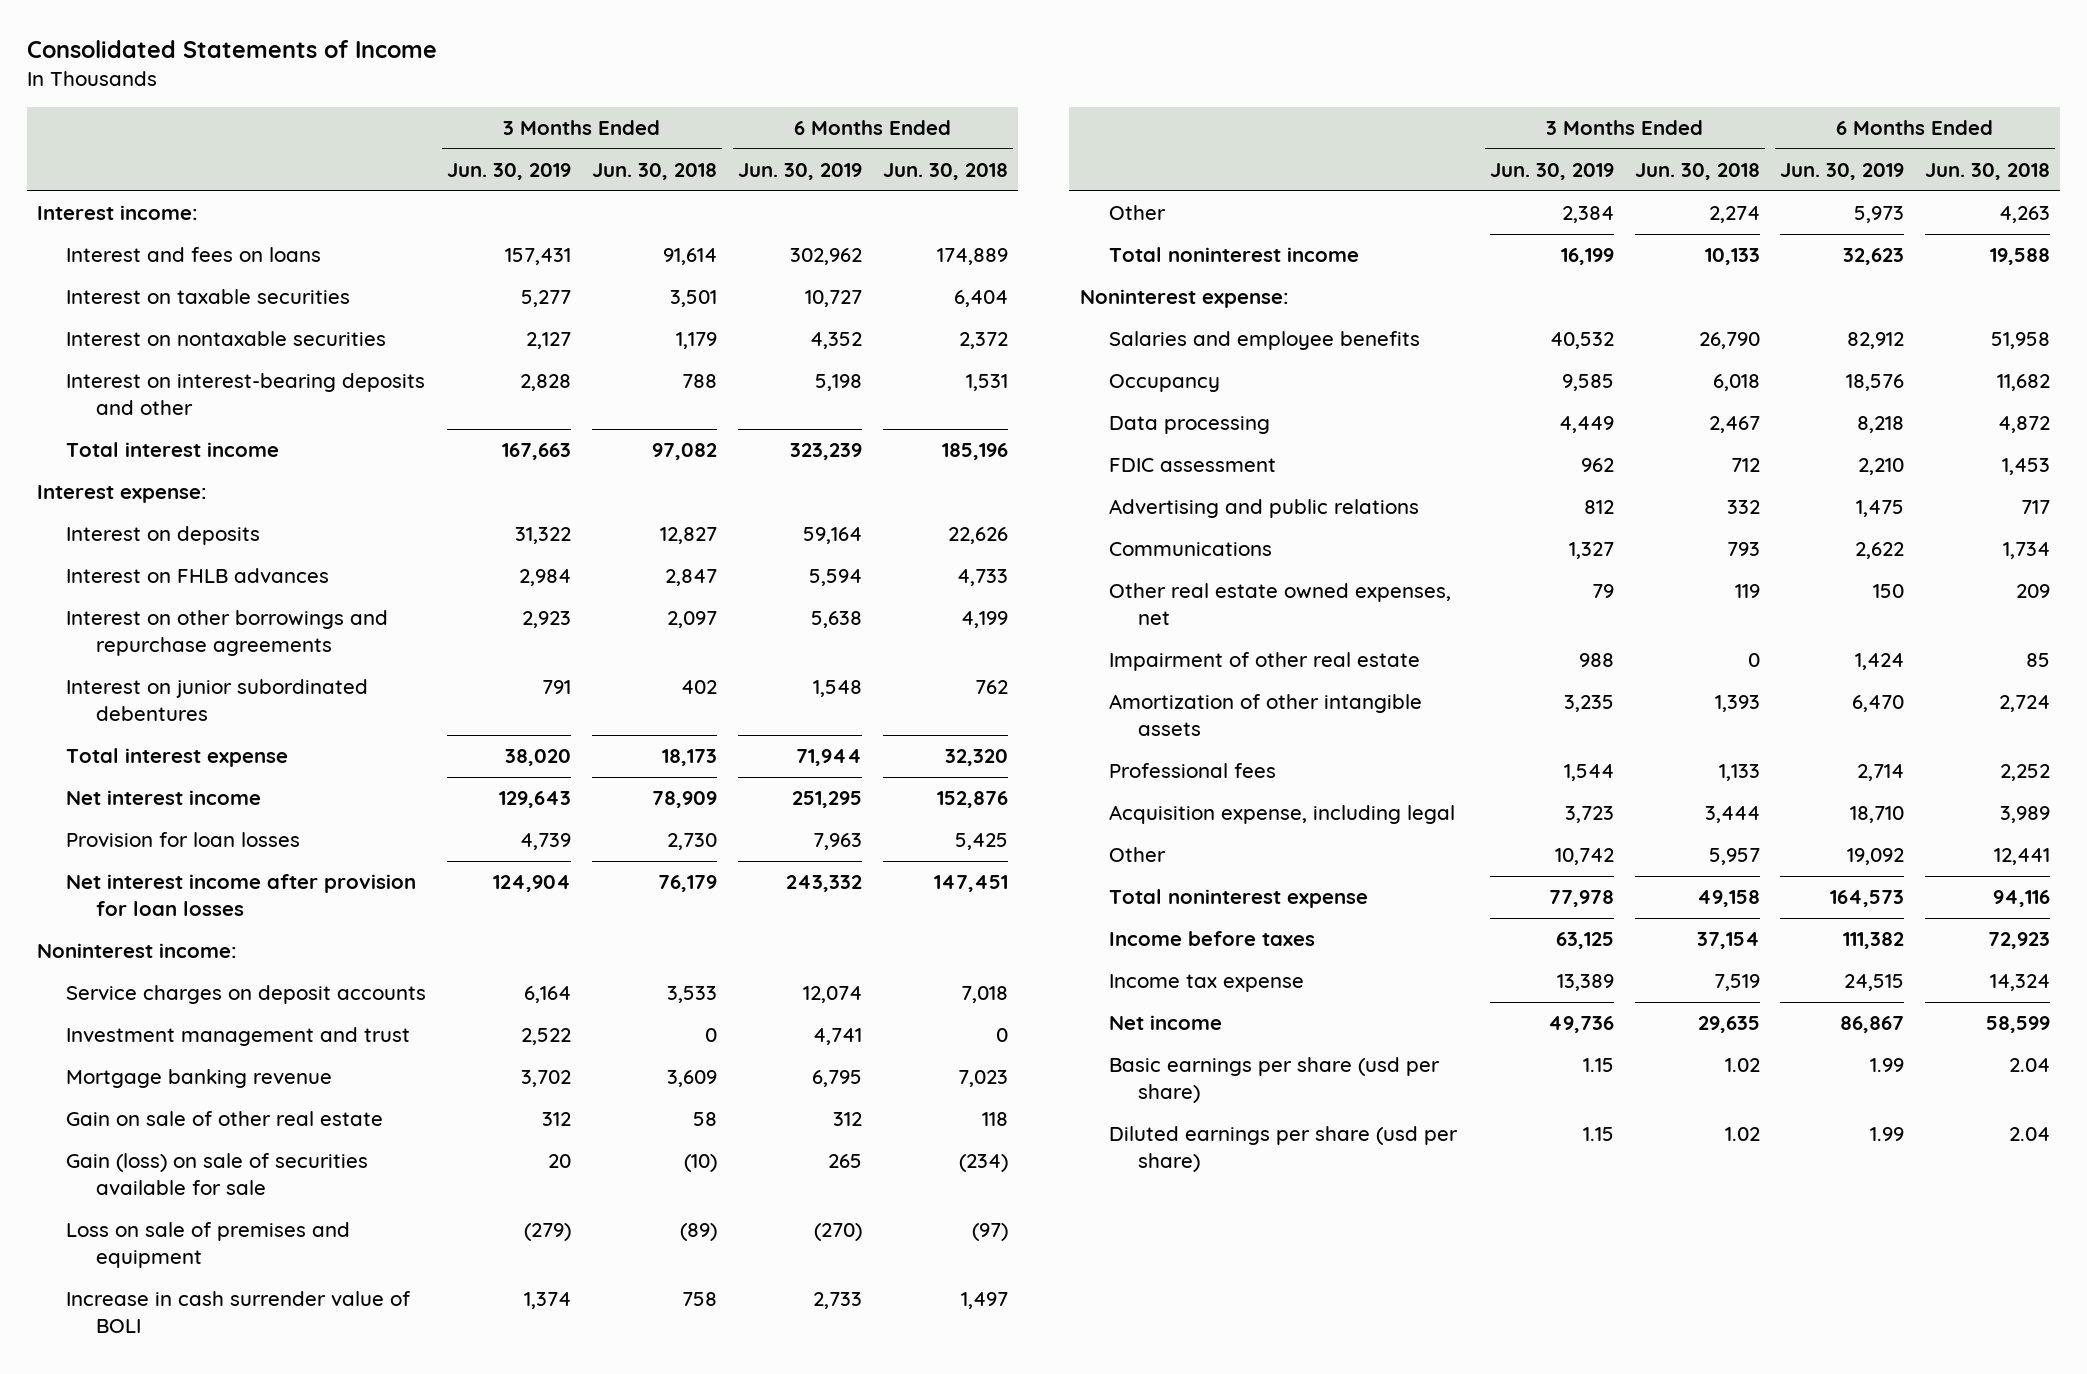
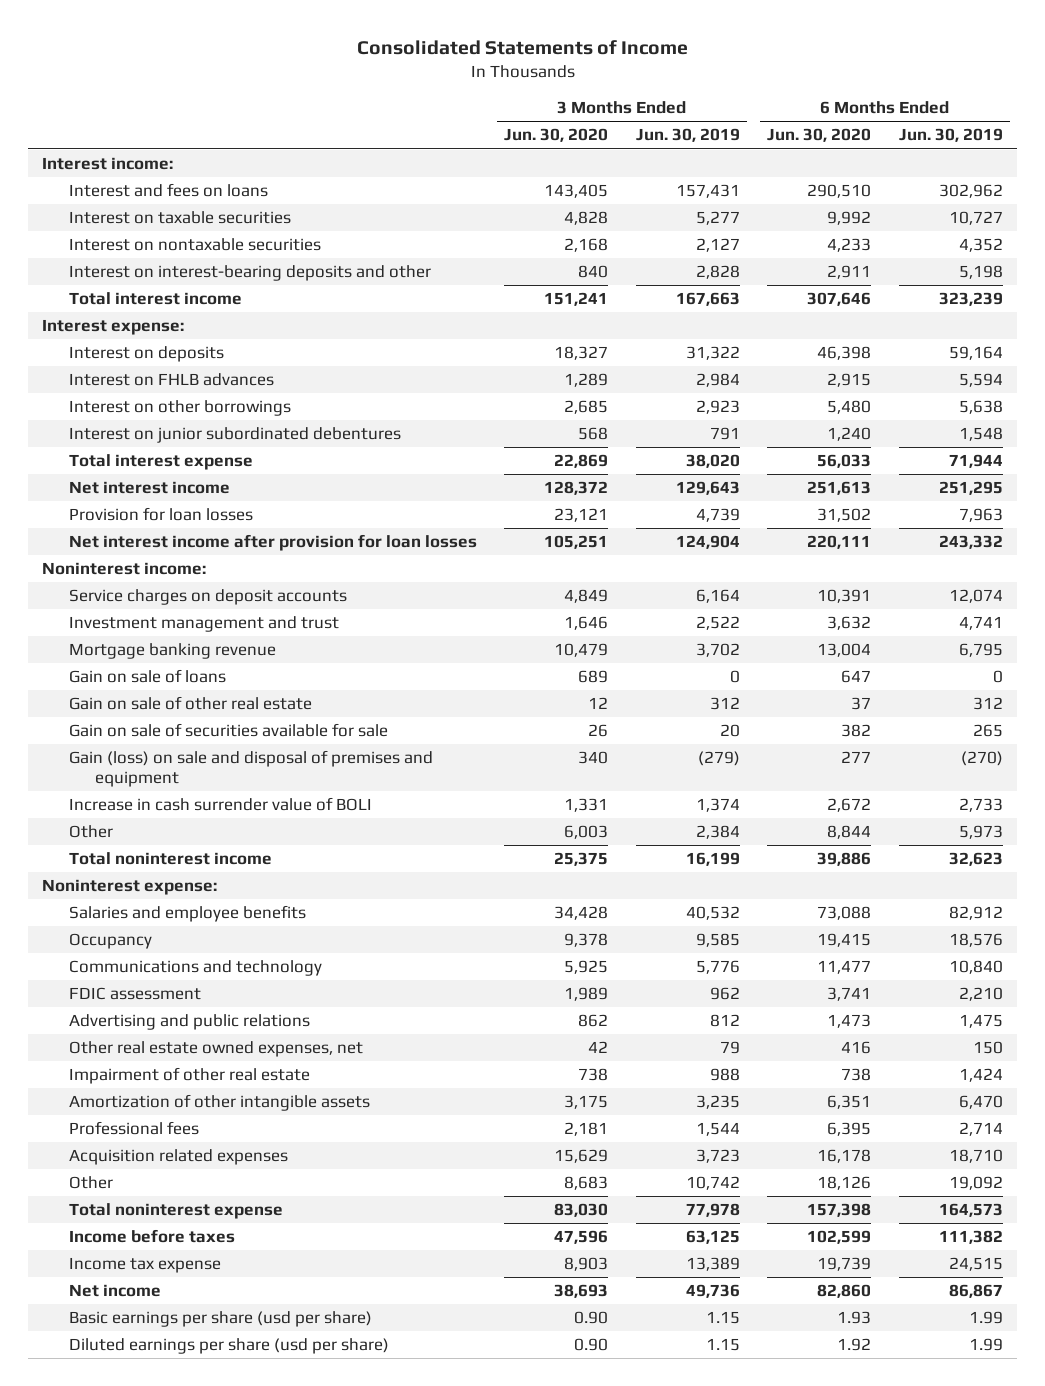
[592,163,718,181] Jun. 30, 2018 -> none
[882,163,1008,181] Jun. 30, 2018 -> none
none -> [504,128,609,143] Jun. 30, 2020
none -> [767,128,872,143] Jun. 30, 2020
[66,610,389,656] Interest on other borrowings and repurchase agreements -> [68,400,291,417] Interest on other borrowings
none -> [68,669,226,684] Gain on sale of loans
[66,1153,369,1195] Gain (loss) on sale of securities available for sale -> [68,723,388,738] Gain on sale of securities available for sale
[66,1222,351,1268] Loss on sale of premises and equipment -> [68,750,433,787] Gain (loss) on sale and disposal of premises and equipment
[1108,416,1270,435] Data processing -> none
none -> [68,960,322,977] Communications and technology
[1108,542,1272,557] Communications -> none
[1108,805,1455,825] Acquisition expense, including legal -> [68,1149,288,1166] Acquisition related expenses

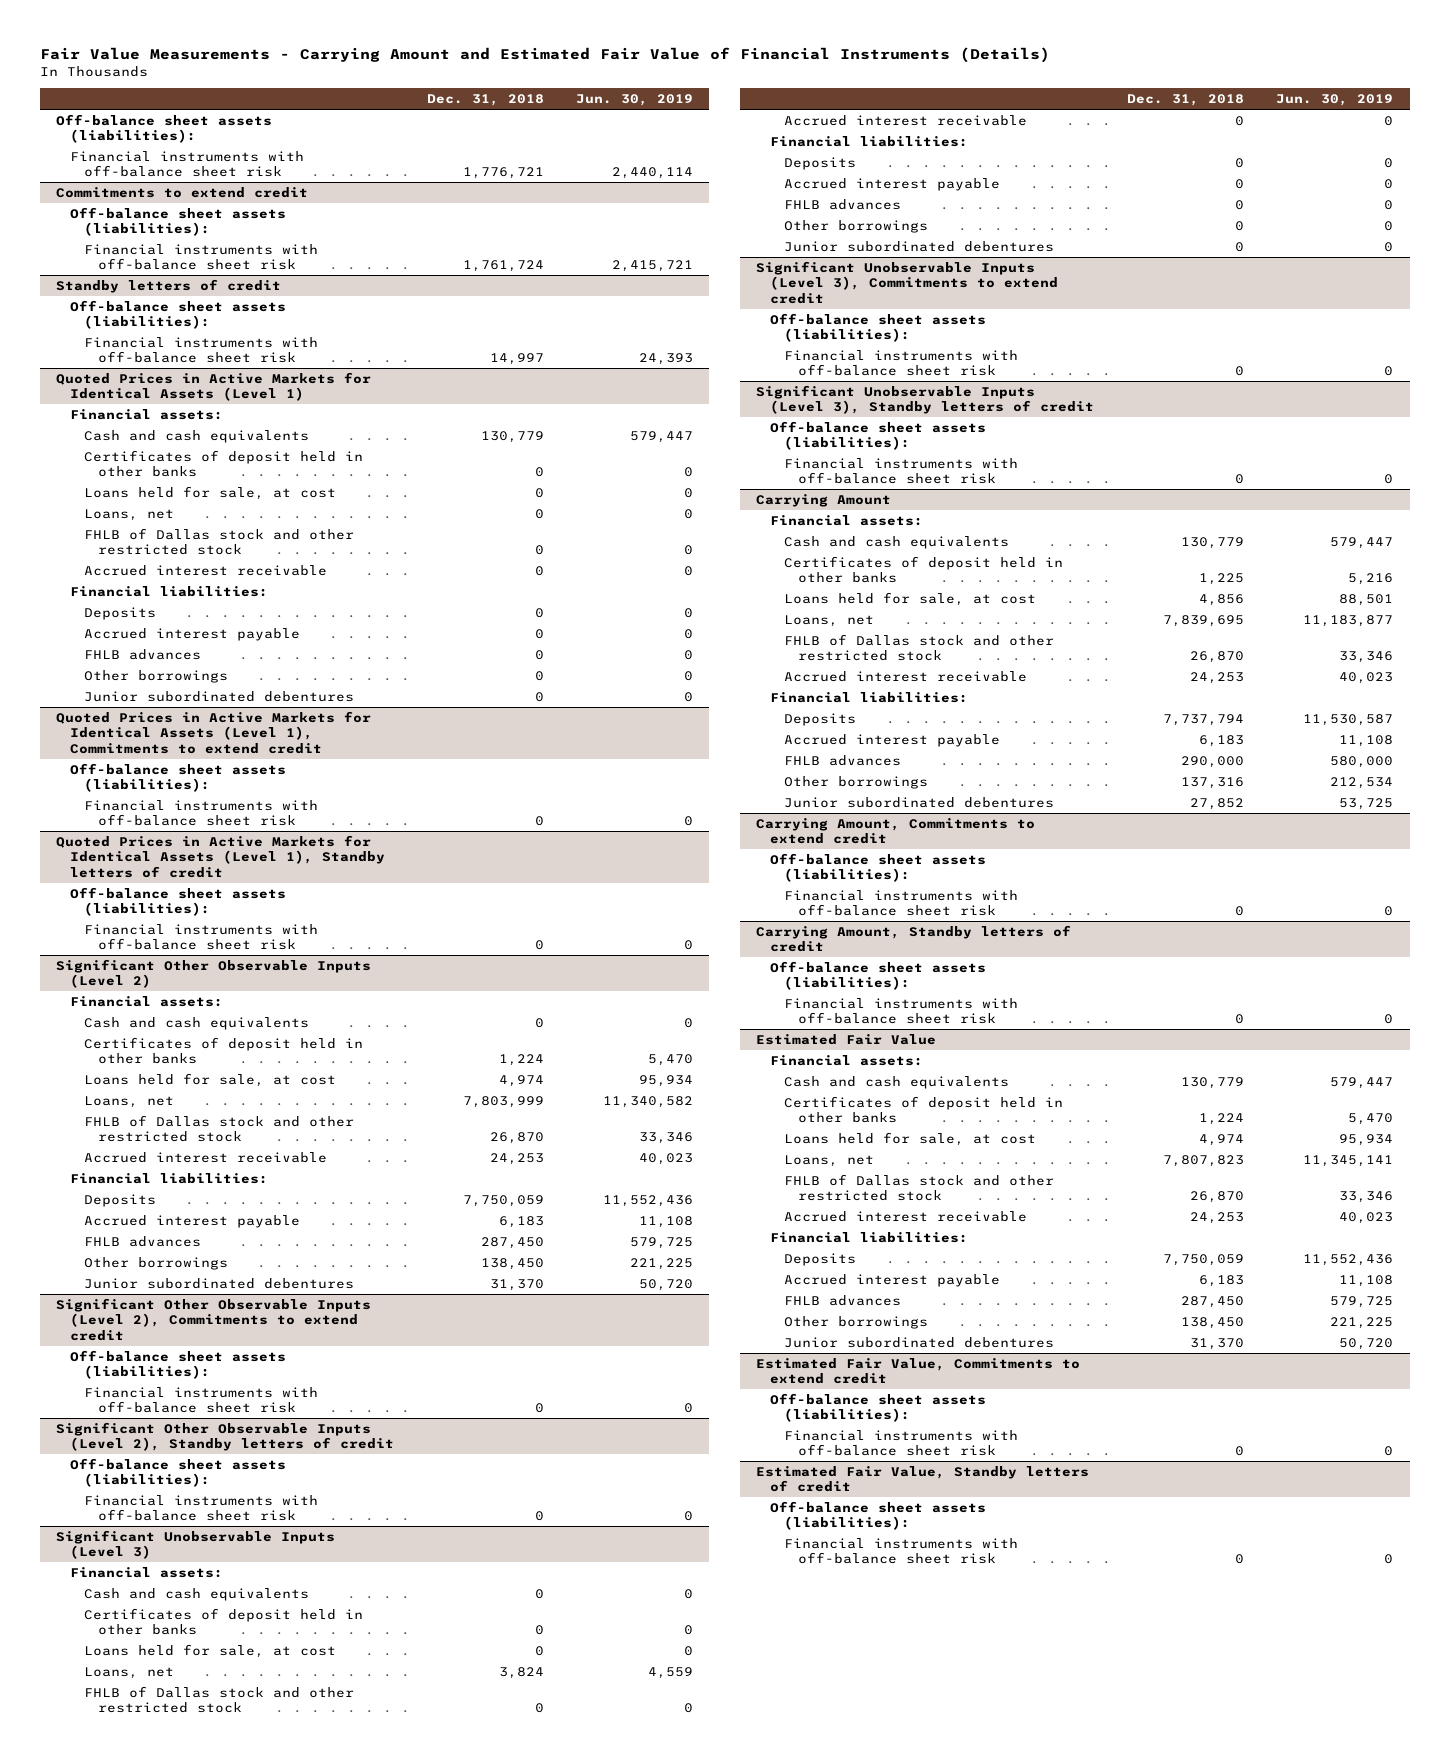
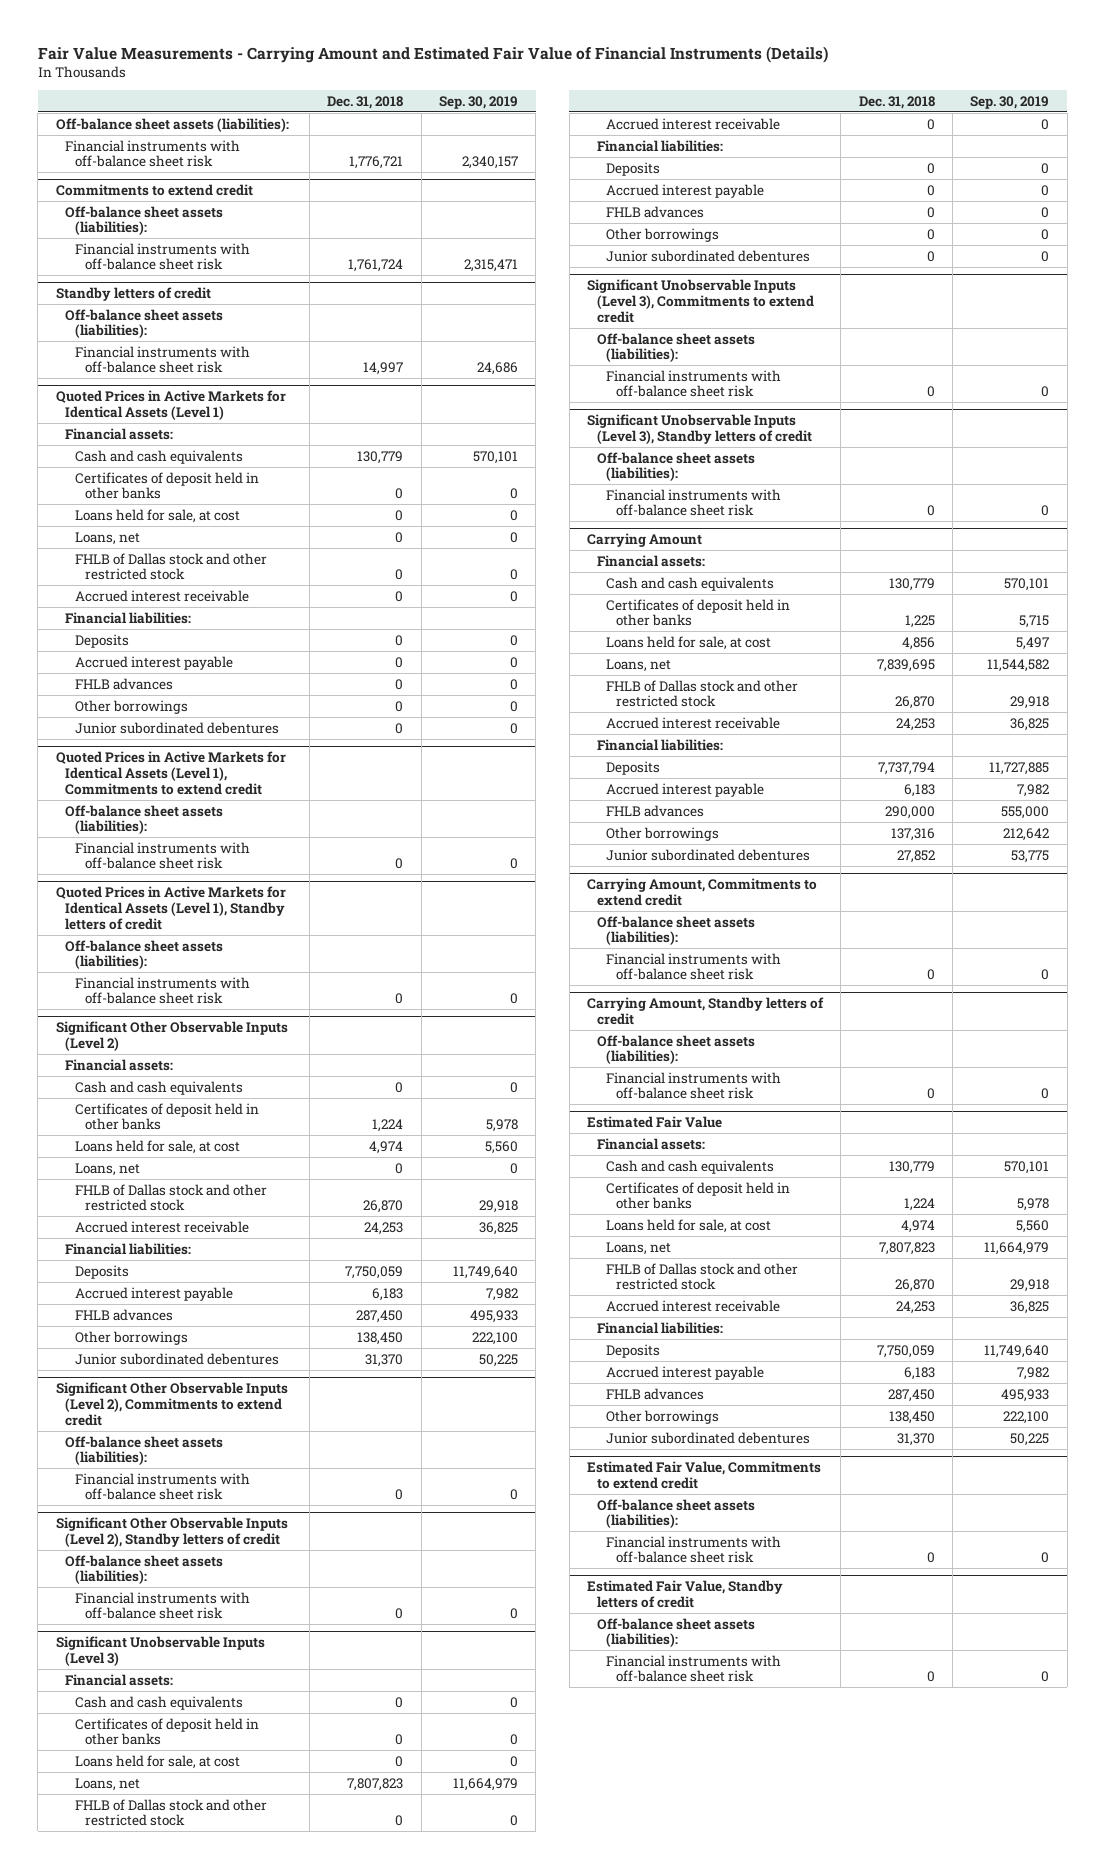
[576,94,694,107] Jun. 30, 2019 -> none
none -> [438,95,518,109] Sep. 30, 2019
[462,1095,544,1108] 7,803,999 -> [395,1162,404,1174] 0
[498,1666,544,1679] 3,824 -> [347,1777,404,1791] 7,807,823

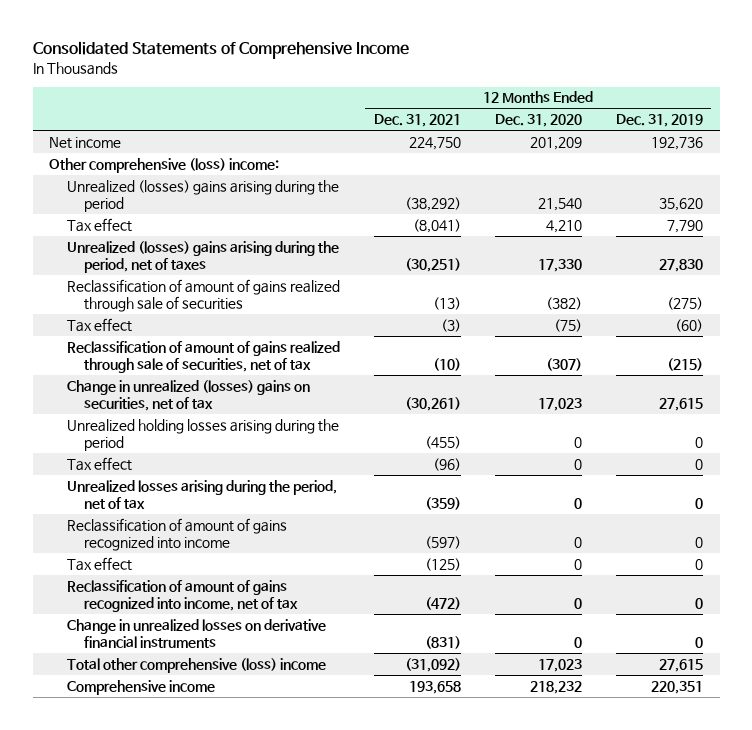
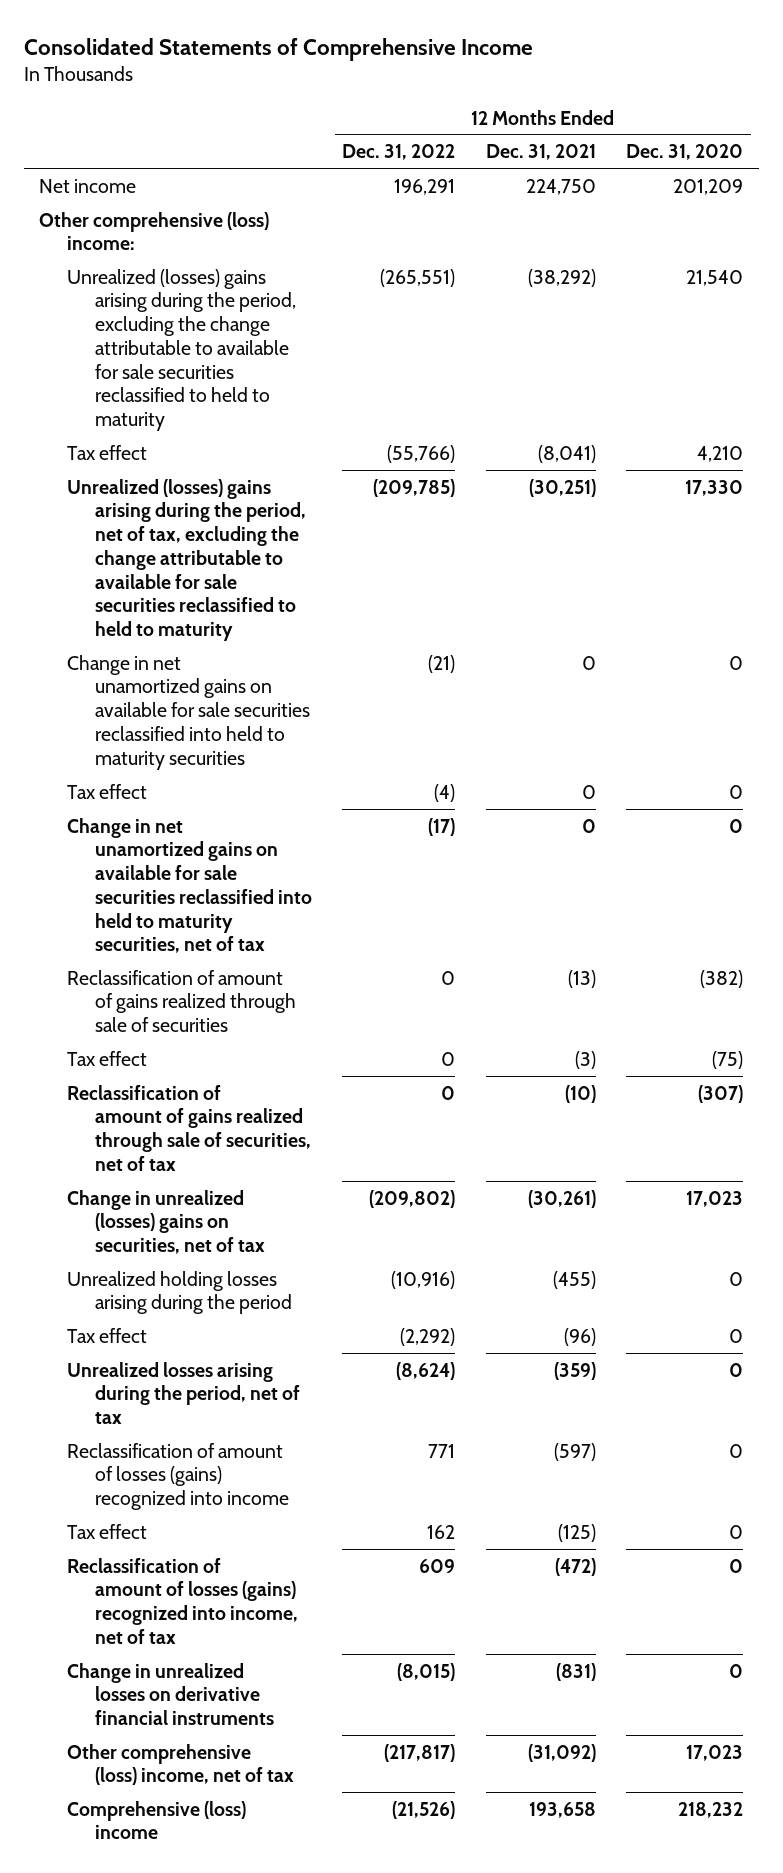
[615,114,703,128] Dec. 31, 2019 -> none
none -> [342,144,456,161] Dec. 31, 2022
[66,179,339,213] Unrealized (losses) gains arising during the period -> [67,268,296,432] Unrealized (losses) gains arising during the period, excluding the change attributable to available for sale securities reclassified to held to maturity
[66,240,339,274] Unrealized (losses) gains arising during the period, net of taxes -> [67,478,306,642] Unrealized (losses) gains arising during the period, net of tax, excluding the change attributable to available for sale securities reclassified to held to maturity
none -> [67,654,310,770] Change in net unamortized gains on available for sale securities reclassified into held to maturity securities
none -> [67,783,148,799] Tax effect
none -> [67,817,312,954] Change in net unamortized gains on available for sale securities reclassified into held to maturity securities, net of tax
[66,517,287,552] Reclassification of amount of gains recognized into income -> [67,1442,289,1511] Reclassification of amount of losses (gains) recognized into income
[66,579,299,613] Reclassification of amount of gains recognized into income, net of tax -> [67,1557,298,1644] Reclassification of amount of losses (gains) recognized into income, net of tax
[66,657,326,673] Total other comprehensive (loss) income -> [67,1743,294,1786] Other comprehensive (loss) income, net of tax
[66,679,215,695] Comprehensive income -> [67,1800,247,1840] Comprehensive (loss) income

